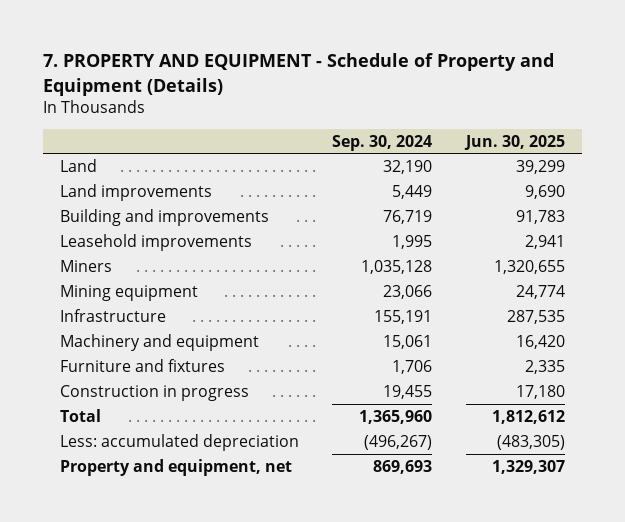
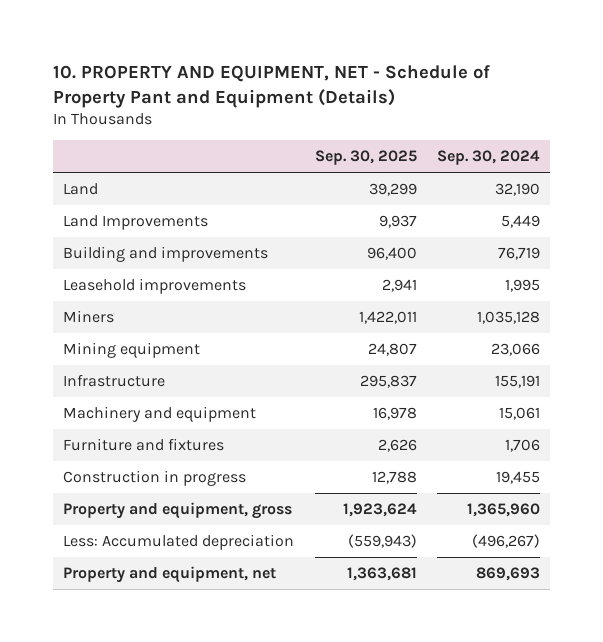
[42,53,554,96] 7. PROPERTY AND EQUIPMENT - Schedule of Property and Equipment (Details) -> [53,64,491,108] 10. PROPERTY AND EQUIPMENT, NET - Schedule of Property Pant and Equipment (Details)
[464,134,566,150] Jun. 30, 2025 -> none
none -> [314,150,417,166] Sep. 30, 2025
[59,184,212,202] Land improvements -> [63,214,209,230] Land Improvements
[59,409,101,423] Total -> [63,501,293,519] Property and equipment, gross
[59,434,299,452] Less: accumulated depreciation -> [63,533,295,550] Less: Accumulated depreciation

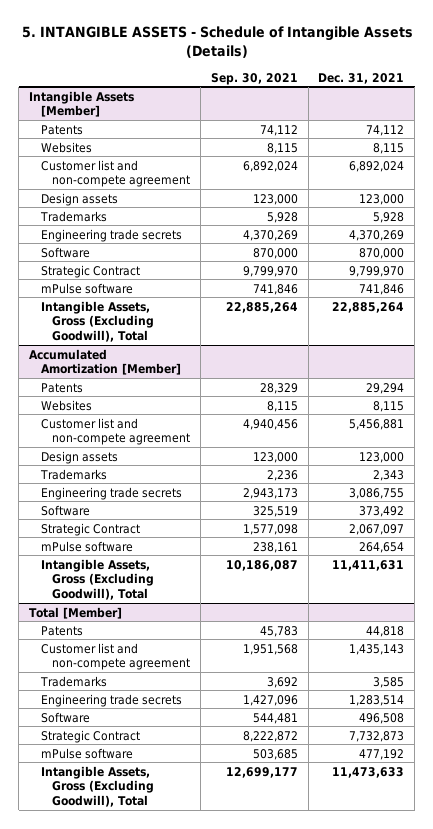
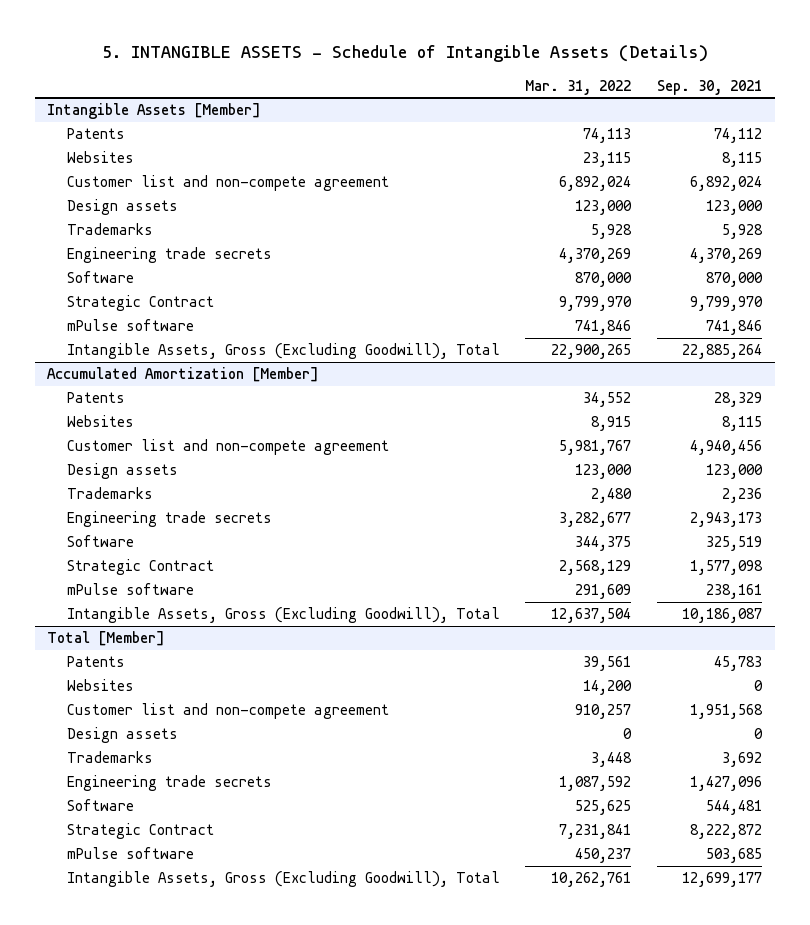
[318,72,405,84] Dec. 31, 2021 -> none
none -> [525,79,632,95] Mar. 31, 2022
none -> [66,679,134,692] Websites
none -> [66,727,178,744] Design assets

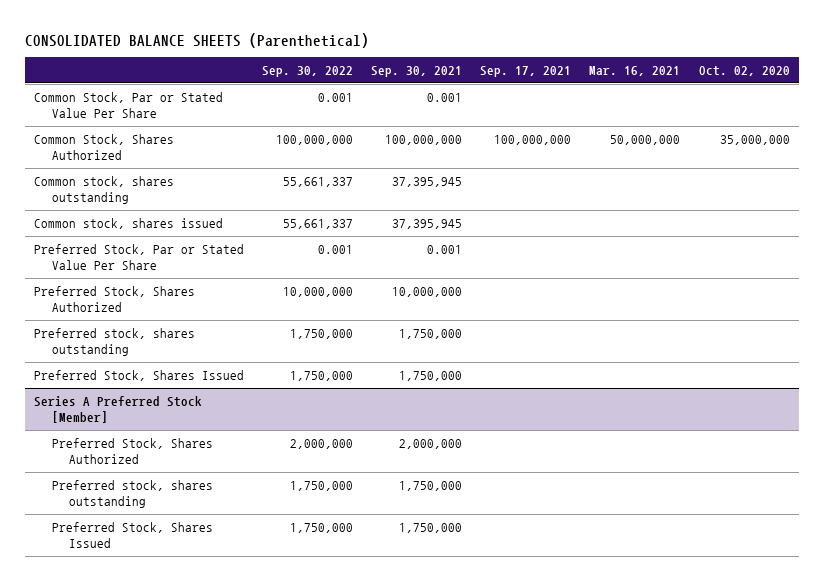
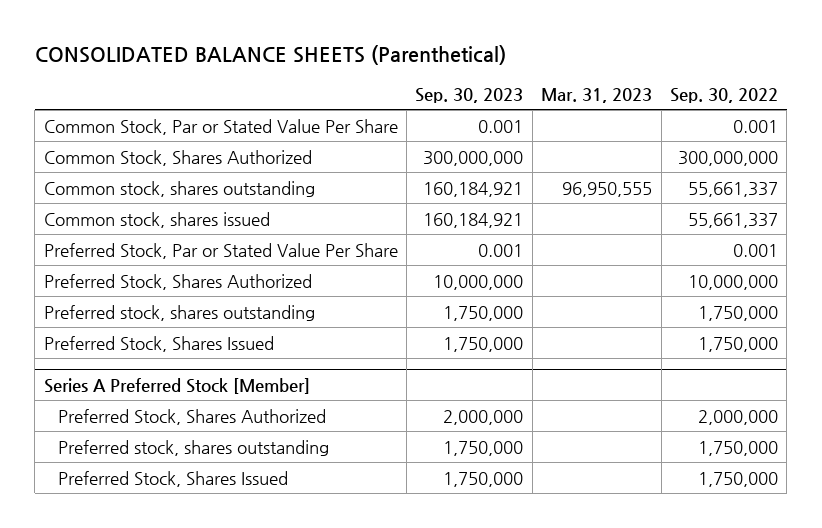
[371,66,463,78] Sep. 30, 2021 -> none
[480,66,572,78] Sep. 17, 2021 -> none
[589,66,681,77] Mar. 16, 2021 -> none
[698,66,790,77] Oct. 02, 2020 -> none
none -> [415,87,524,103] Sep. 30, 2023
none -> [541,87,653,103] Mar. 31, 2023
[276,134,354,145] 100,000,000 -> [677,150,778,166] 300,000,000

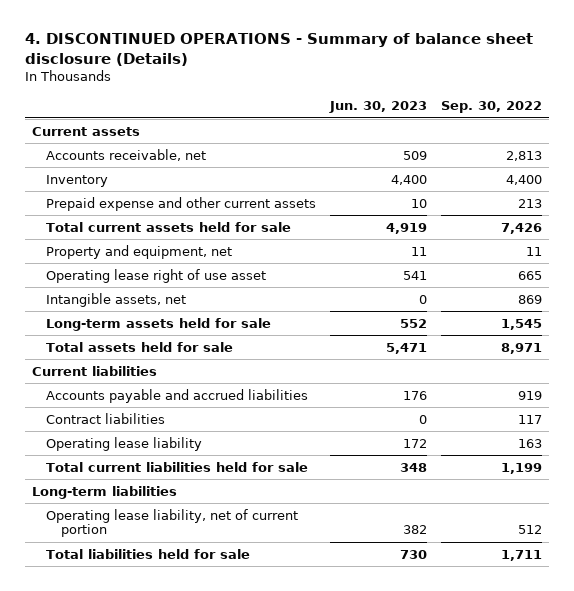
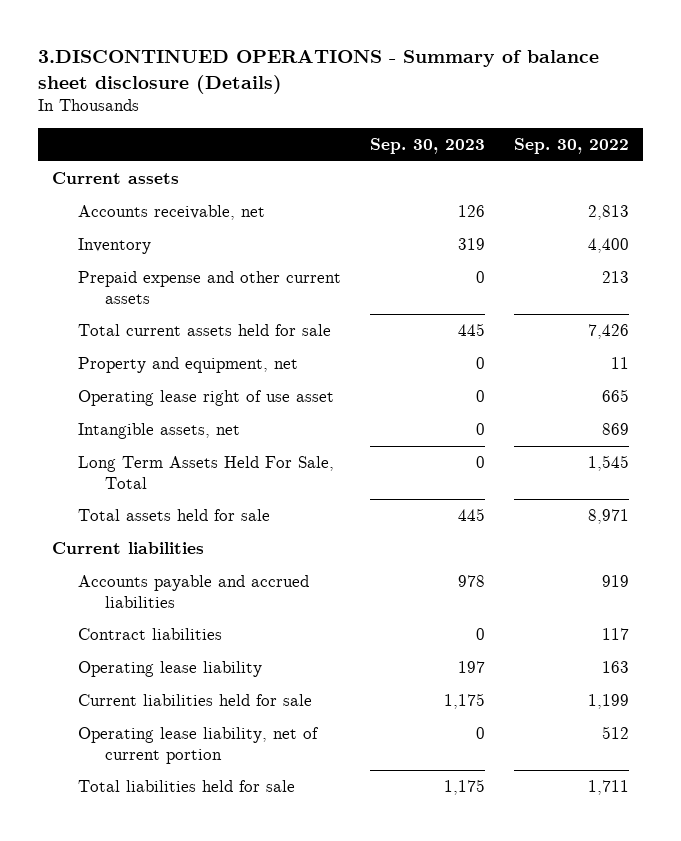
[24,33,533,66] 4. DISCONTINUED OPERATIONS - Summary of balance sheet disclosure (Details) -> [37,50,599,94] 3.DISCONTINUED OPERATIONS - Summary of balance sheet disclosure (Details)
[329,101,428,114] Jun. 30, 2023 -> none
none -> [370,137,486,154] Sep. 30, 2023
[46,317,272,331] Long-term assets held for sale -> [78,456,335,489] Long Term Assets Held For Sale, Total
[31,485,177,499] Long-term liabilities -> none
[46,461,309,472] Total current liabilities held for sale -> [78,694,313,707] Current liabilities held for sale

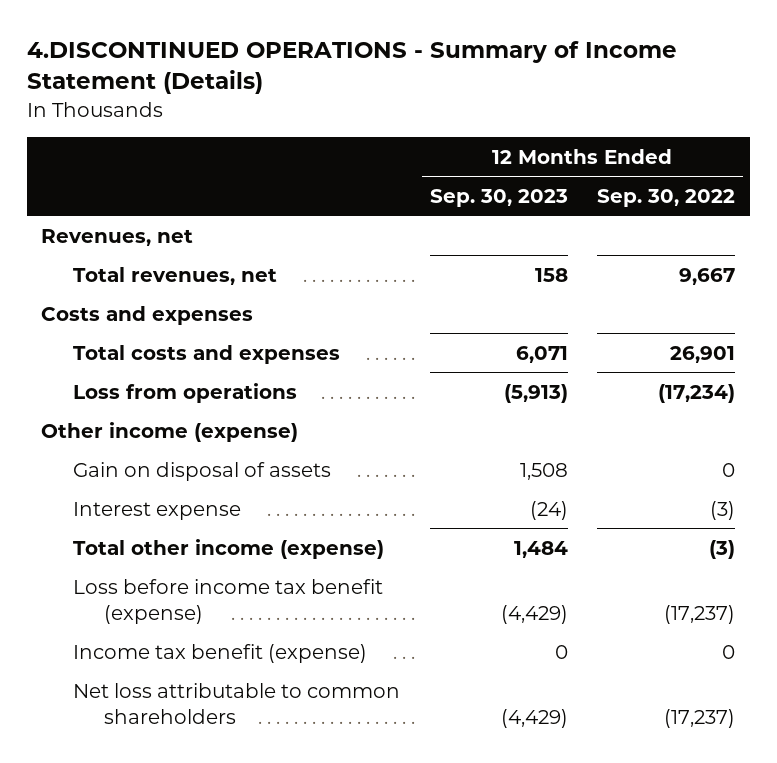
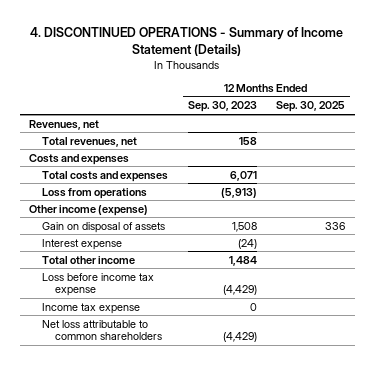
[26,40,677,95] 4.DISCONTINUED OPERATIONS - Summary of Income Statement (Details) -> [30,26,344,56] 4. DISCONTINUED OPERATIONS - Summary of Income Statement (Details)
[597,188,736,207] Sep. 30, 2022 -> none
none -> [275,101,345,113] Sep. 30, 2025
[72,538,384,559] Total other income (expense) -> [42,255,136,264] Total other income
[72,578,383,624] Loss before income tax benefit (expense) -> [42,272,155,297] Loss before income tax expense
[72,643,367,663] Income tax benefit (expense) -> [42,302,141,314] Income tax expense

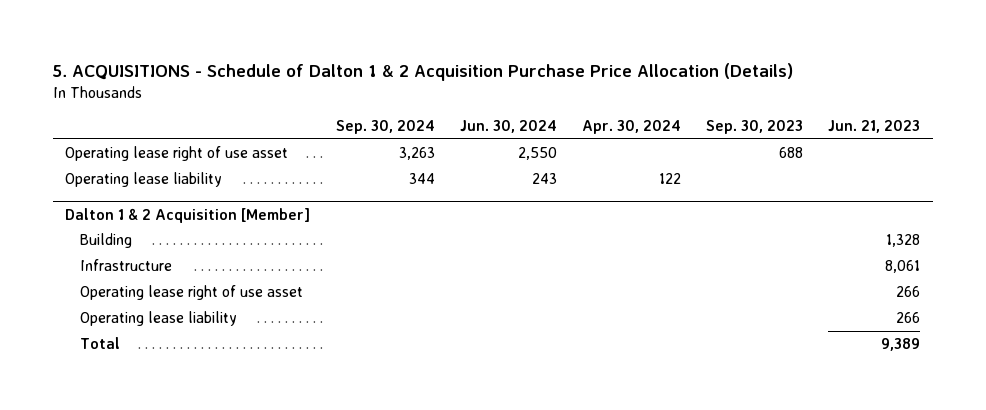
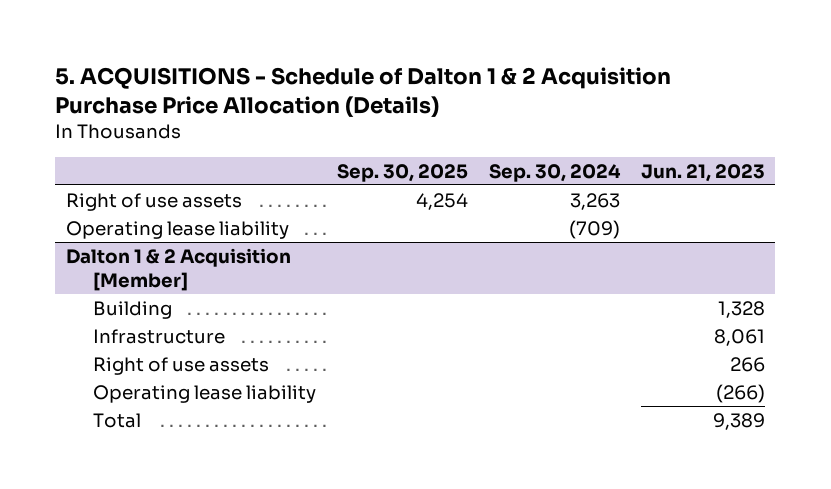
[459,120,557,134] Jun. 30, 2024 -> none
[581,120,681,135] Apr. 30, 2024 -> none
[706,120,804,135] Sep. 30, 2023 -> none
none -> [337,163,469,182] Sep. 30, 2025
[65,146,289,162] Operating lease right of use asset -> [65,192,242,211] Right of use assets
[408,173,435,185] 344 -> [568,219,620,239] (709)
[80,285,304,301] Operating lease right of use asset -> [93,356,270,375] Right of use assets
[896,312,921,324] 266 -> [715,383,765,403] (266)

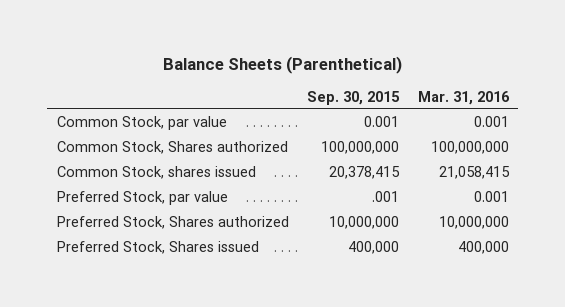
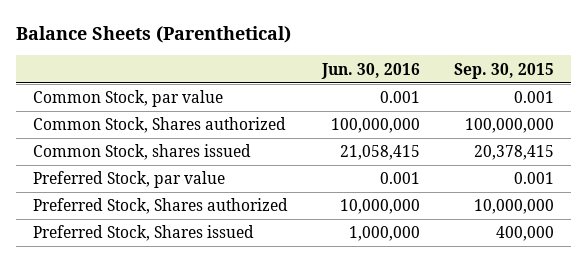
[417,90,510,105] Mar. 31, 2016 -> none
none -> [321,62,421,79] Jun. 30, 2016
[372,191,400,203] .001 -> [514,172,555,185] 0.001

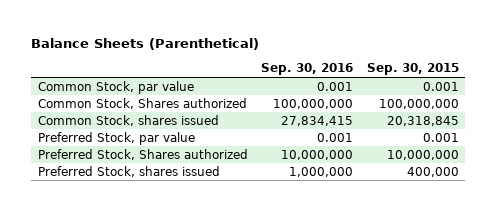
[321,62,421,79] Jun. 30, 2016 -> none
none -> [261,63,354,76] Sep. 30, 2016
[474,145,555,161] 20,378,415 -> [386,115,459,126] 20,318,845
[32,225,254,242] Preferred Stock, Shares issued -> [37,165,220,177] Preferred Stock, shares issued

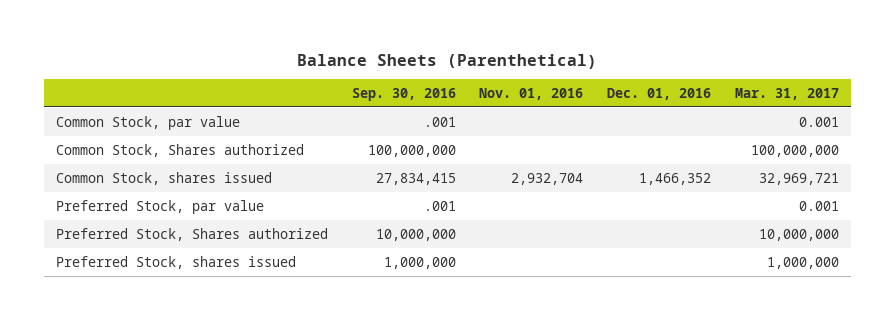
[366,63,459,76] Sep. 30, 2015 -> none
none -> [479,88,584,101] Nov. 01, 2016
none -> [607,88,712,101] Dec. 01, 2016
none -> [734,88,839,101] Mar. 31, 2017
[317,81,354,91] 0.001 -> [423,116,456,127] .001
[317,132,354,142] 0.001 -> [423,200,456,211] .001

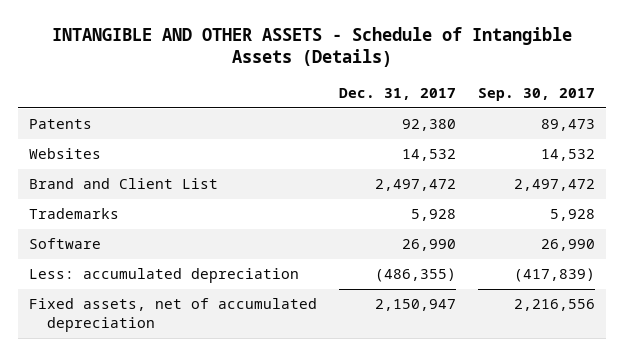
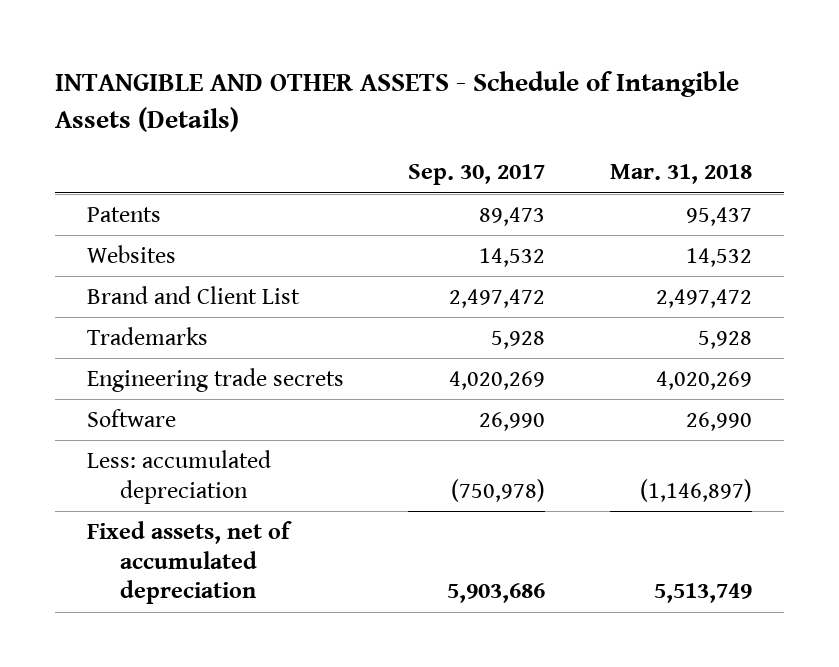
[338,88,456,101] Dec. 31, 2017 -> none
none -> [609,164,752,185] Mar. 31, 2018
none -> [87,367,345,392] Engineering trade secrets
[513,268,595,283] (417,839) -> [451,478,546,502] (750,978)
[513,299,595,312] 2,216,556 -> [447,583,546,604] 5,903,686

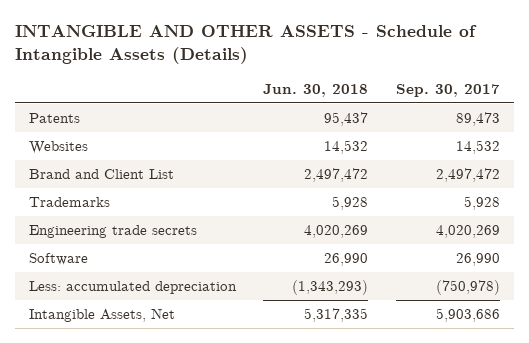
[609,164,752,185] Mar. 31, 2018 -> none
none -> [263,83,369,97] Jun. 30, 2018
[87,520,293,605] Fixed assets, net of accumulated depreciation -> [28,308,175,323] Intangible Assets, Net

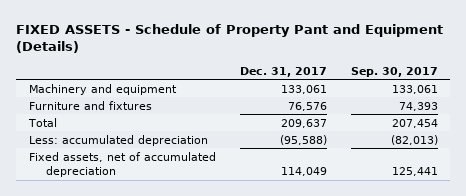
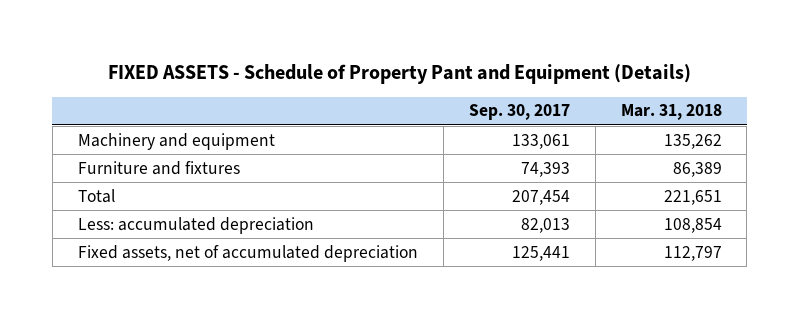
[239,66,327,77] Dec. 31, 2017 -> none
none -> [620,104,722,121] Mar. 31, 2018
[390,134,438,145] (82,013) -> [520,217,570,233] 82,013

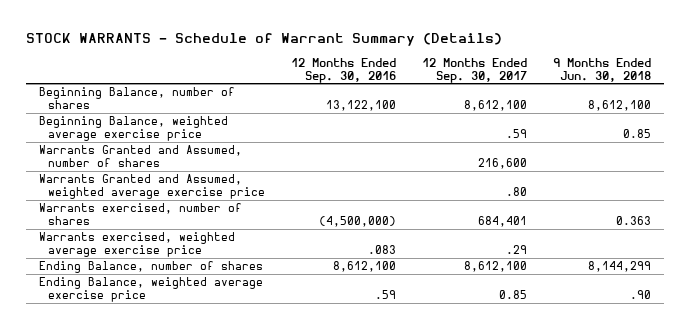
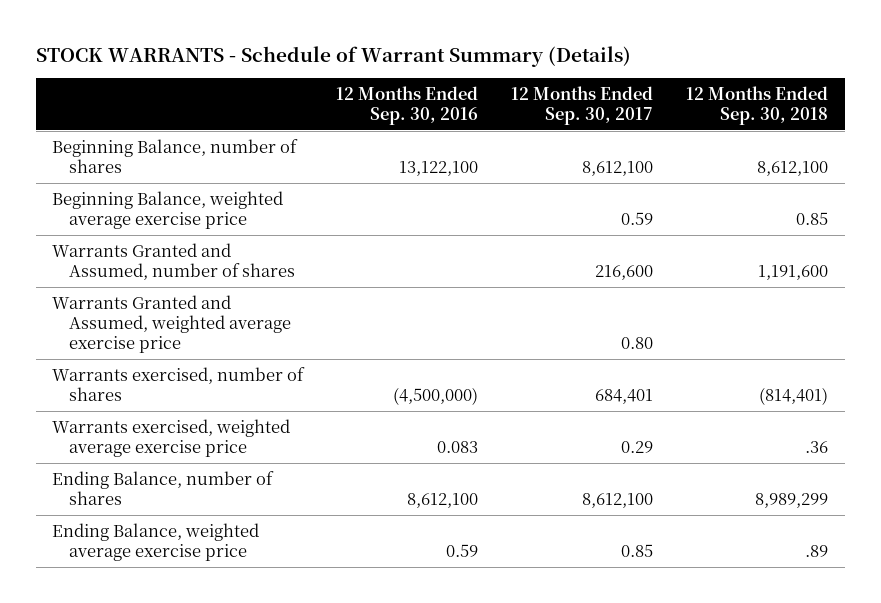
[553,57,652,82] 9 Months Ended Jun. 30, 2018 -> none
none -> [686,86,829,126] 12 Months Ended Sep. 30, 2018
[506,129,528,139] .59 -> [621,211,654,225] 0.59
[506,187,528,197] .80 -> [621,336,654,349] 0.80
[367,245,396,255] .083 -> [437,440,479,453] 0.083
[506,245,528,255] .29 -> [621,440,654,453] 0.29
[374,290,396,300] .59 -> [446,543,479,557] 0.59

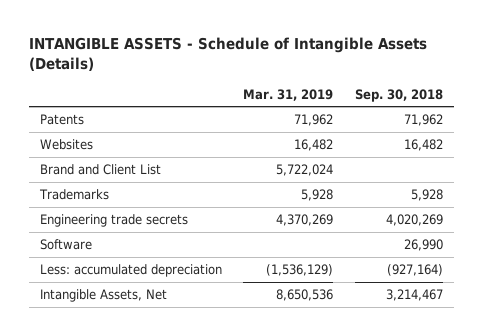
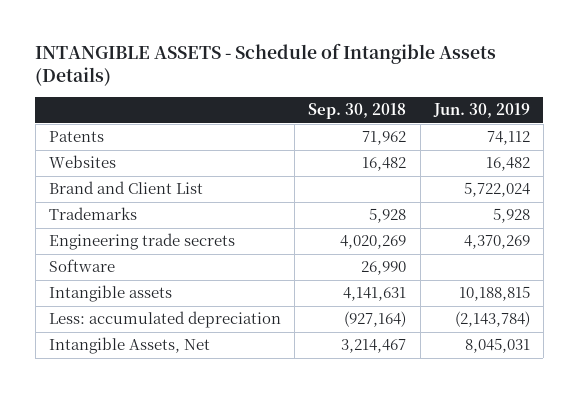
[243,88,334,101] Mar. 31, 2019 -> none
none -> [432,103,530,119] Jun. 30, 2019
none -> [48,285,172,303] Intangible assets

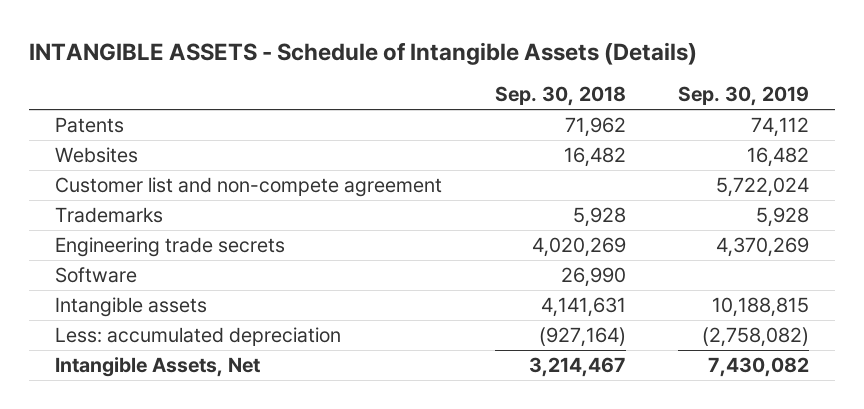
[432,103,530,119] Jun. 30, 2019 -> none
none -> [678,86,810,107] Sep. 30, 2019
[48,181,203,195] Brand and Client List -> [54,176,442,197] Customer list and non-compete agreement

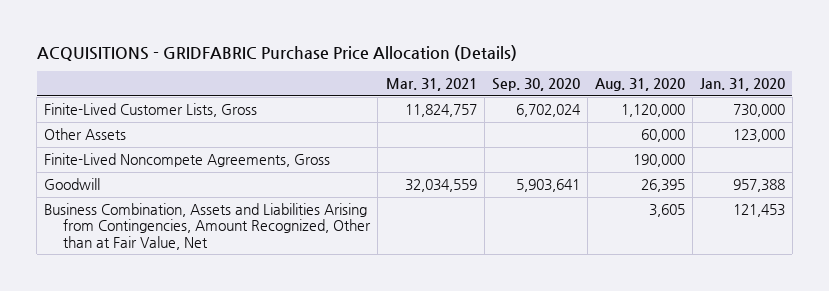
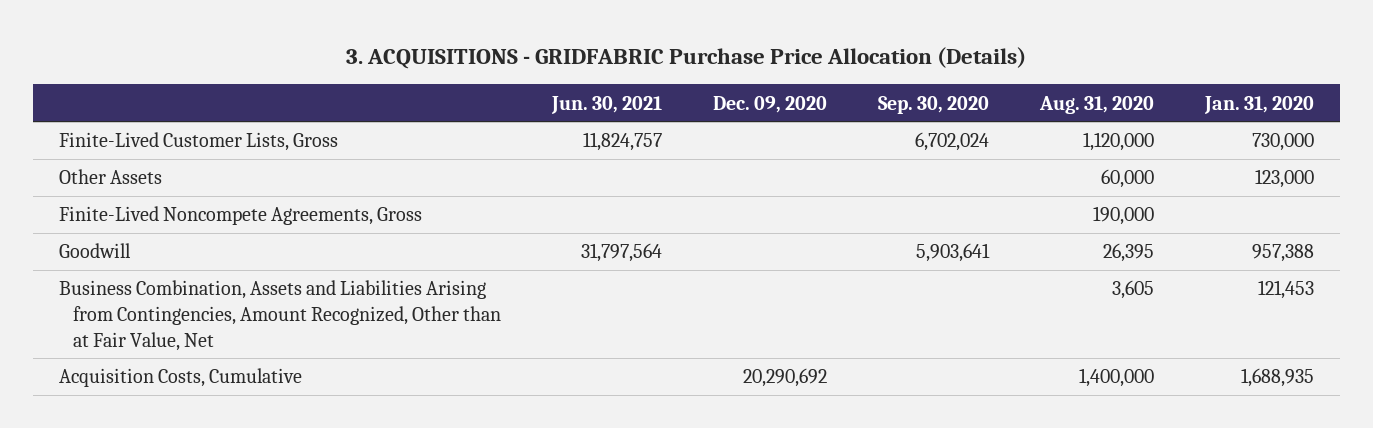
[36,44,517,61] ACQUISITIONS - GRIDFABRIC Purchase Price Allocation (Details) -> [346,47,1027,70] 3. ACQUISITIONS - GRIDFABRIC Purchase Price Allocation (Details)
[385,78,477,92] Mar. 31, 2021 -> none
none -> [551,95,663,114] Jun. 30, 2021
none -> [713,95,828,113] Dec. 09, 2020
none -> [58,368,302,388] Acquisition Costs, Cumulative

